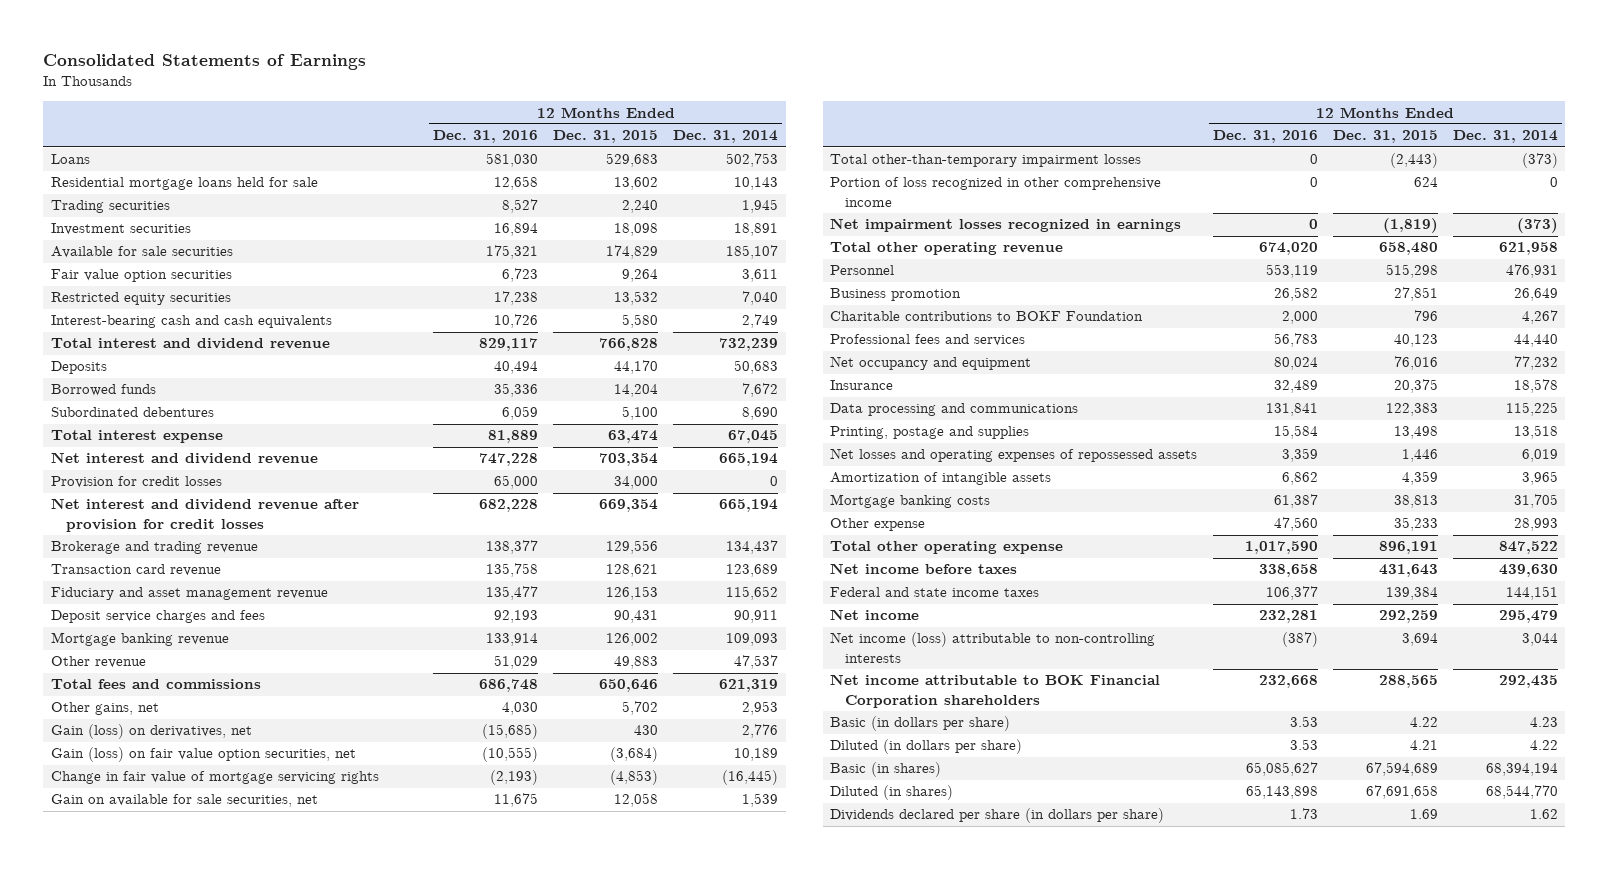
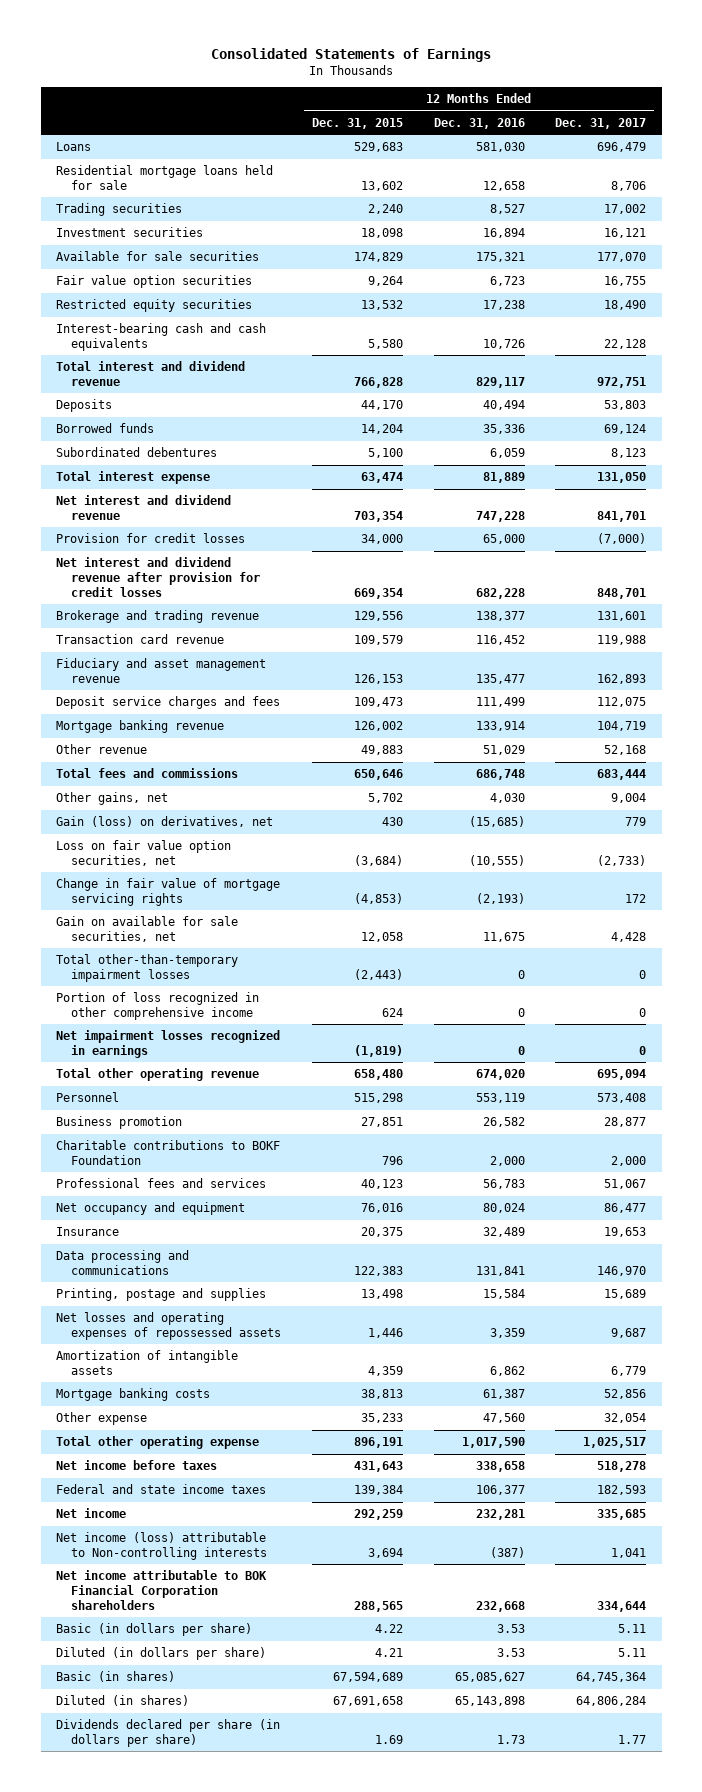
[673,130,779,144] Dec. 31, 2014 -> none
none -> [555,117,647,129] Dec. 31, 2017
[486,563,539,578] 135,758 -> [475,635,525,646] 116,452
[606,564,659,578] 128,621 -> [354,635,404,646] 109,579
[494,610,539,624] 92,193 -> [475,697,525,708] 111,499
[614,610,659,624] 90,431 -> [354,697,404,708] 109,473
[51,747,357,763] Gain (loss) on fair value option securities, net -> [56,840,232,866] Loss on fair value option securities, net
[830,632,1156,663] Net income (loss) attributable to non-controlling interests -> [56,1532,268,1560] Net income (loss) attributable to Non-controlling interests

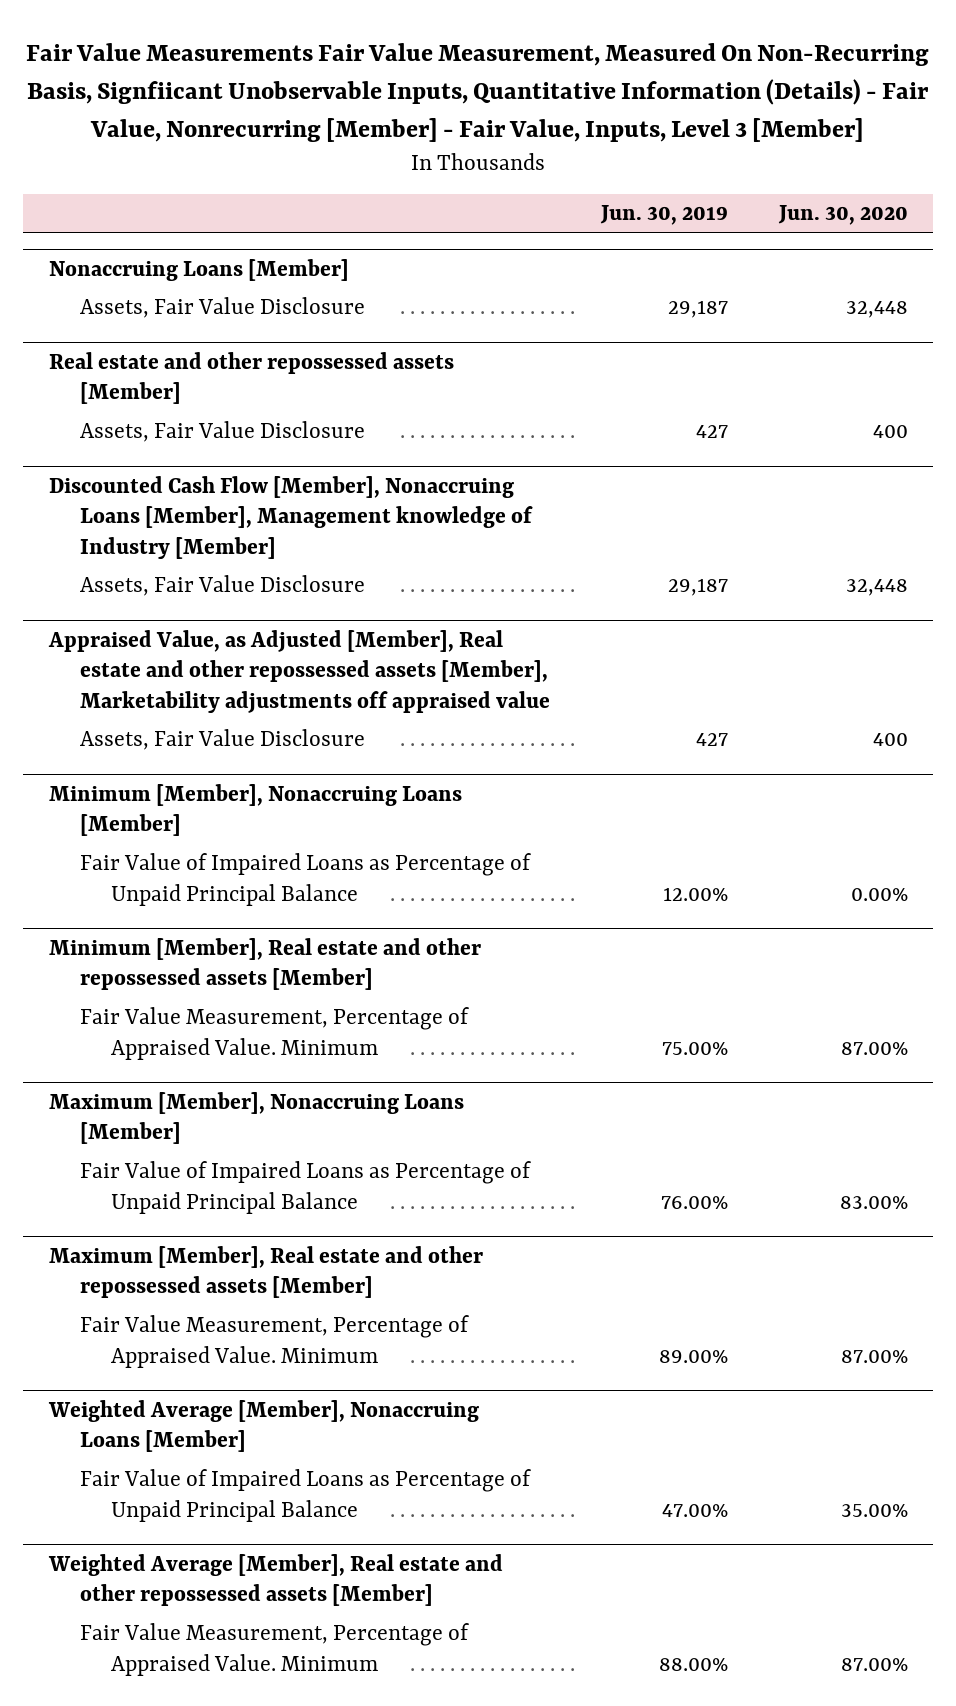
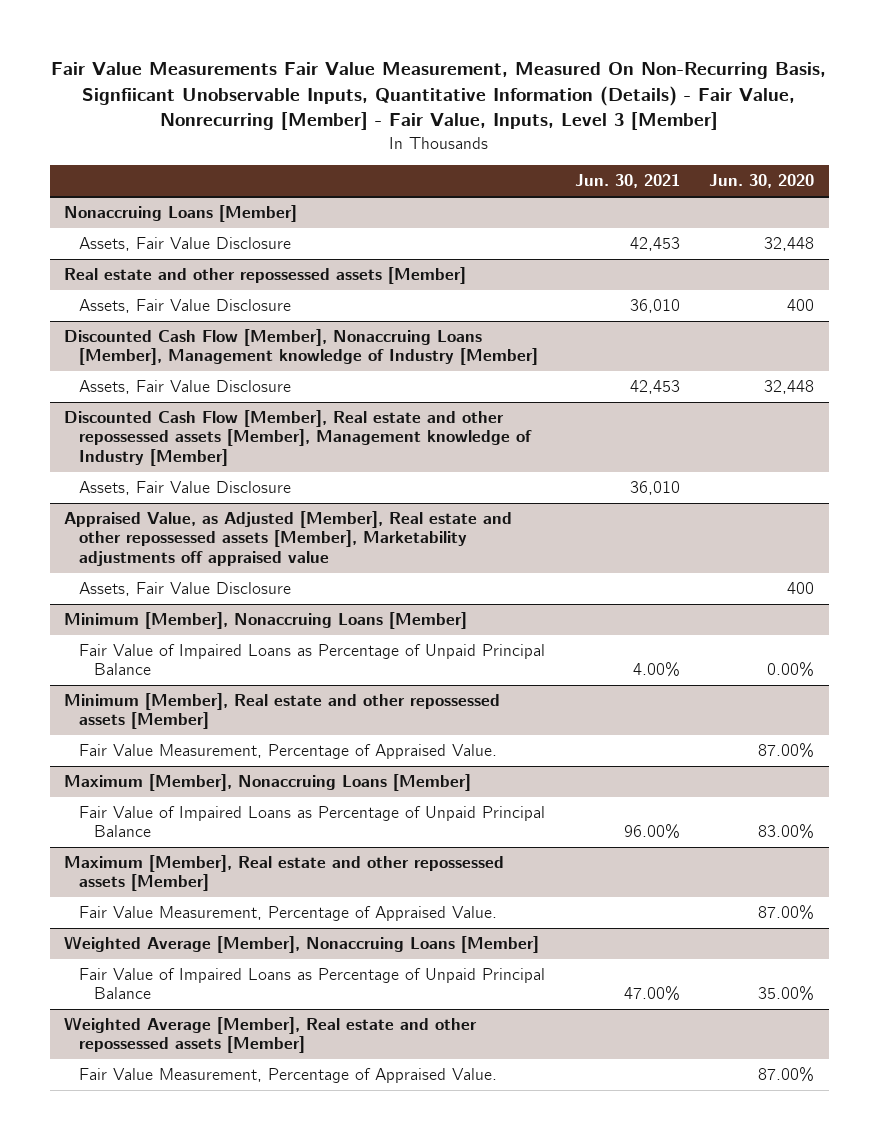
[599,205,728,226] Jun. 30, 2019 -> none
none -> [574,174,680,189] Jun. 30, 2021
none -> [64,410,533,466] Discounted Cash Flow [Member], Real estate and other repossessed assets [Member], Management knowledge of Industry [Member]
none -> [79,481,292,496] Assets, Fair Value Disclosure
[79,1007,469,1060] Fair Value Measurement, Percentage of Appraised Value. Minimum -> [79,744,498,760] Fair Value Measurement, Percentage of Appraised Value.
[79,1315,469,1368] Fair Value Measurement, Percentage of Appraised Value. Minimum -> [79,906,498,922] Fair Value Measurement, Percentage of Appraised Value.
[79,1623,469,1676] Fair Value Measurement, Percentage of Appraised Value. Minimum -> [79,1068,498,1084] Fair Value Measurement, Percentage of Appraised Value.

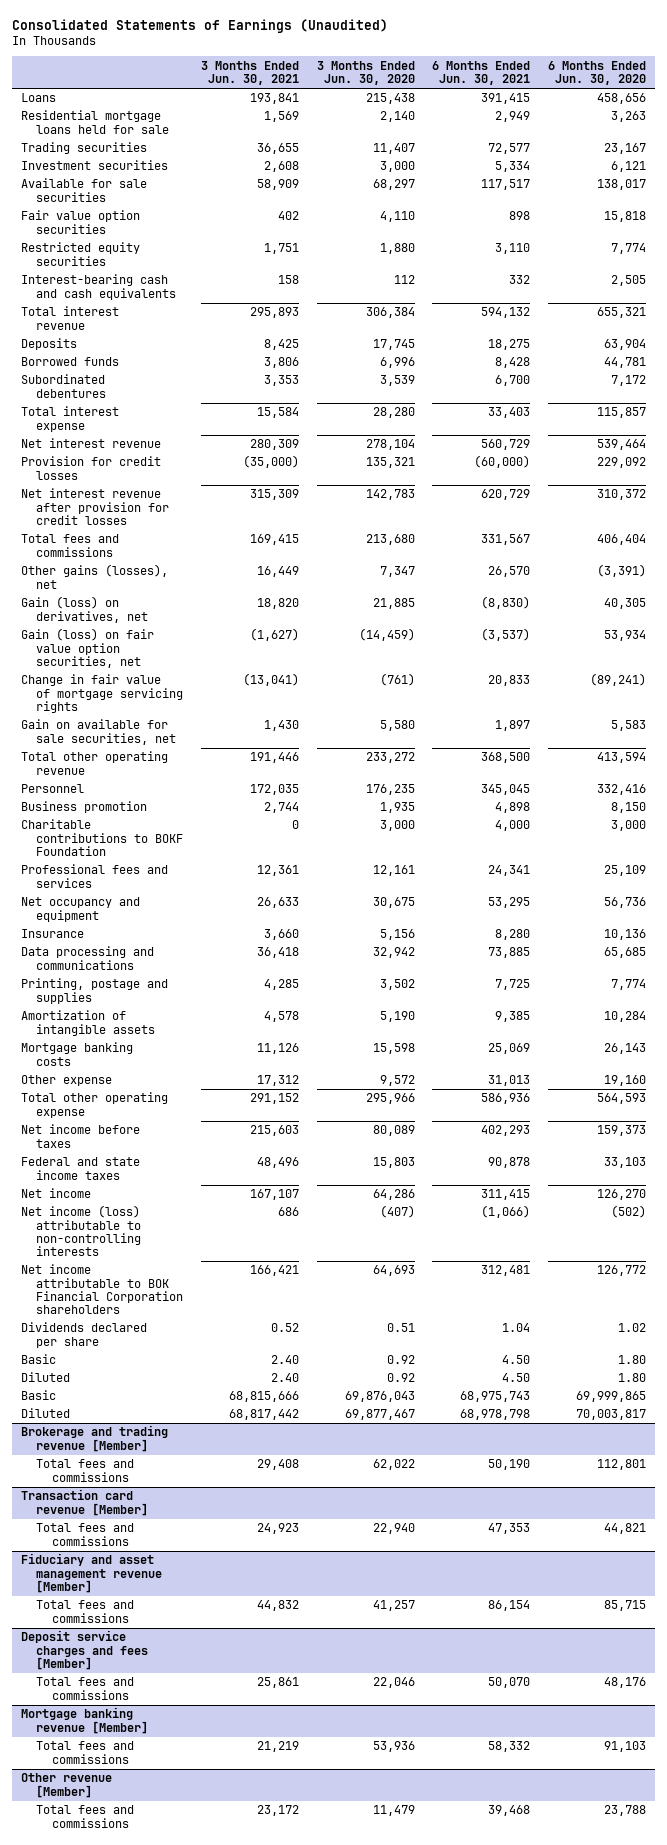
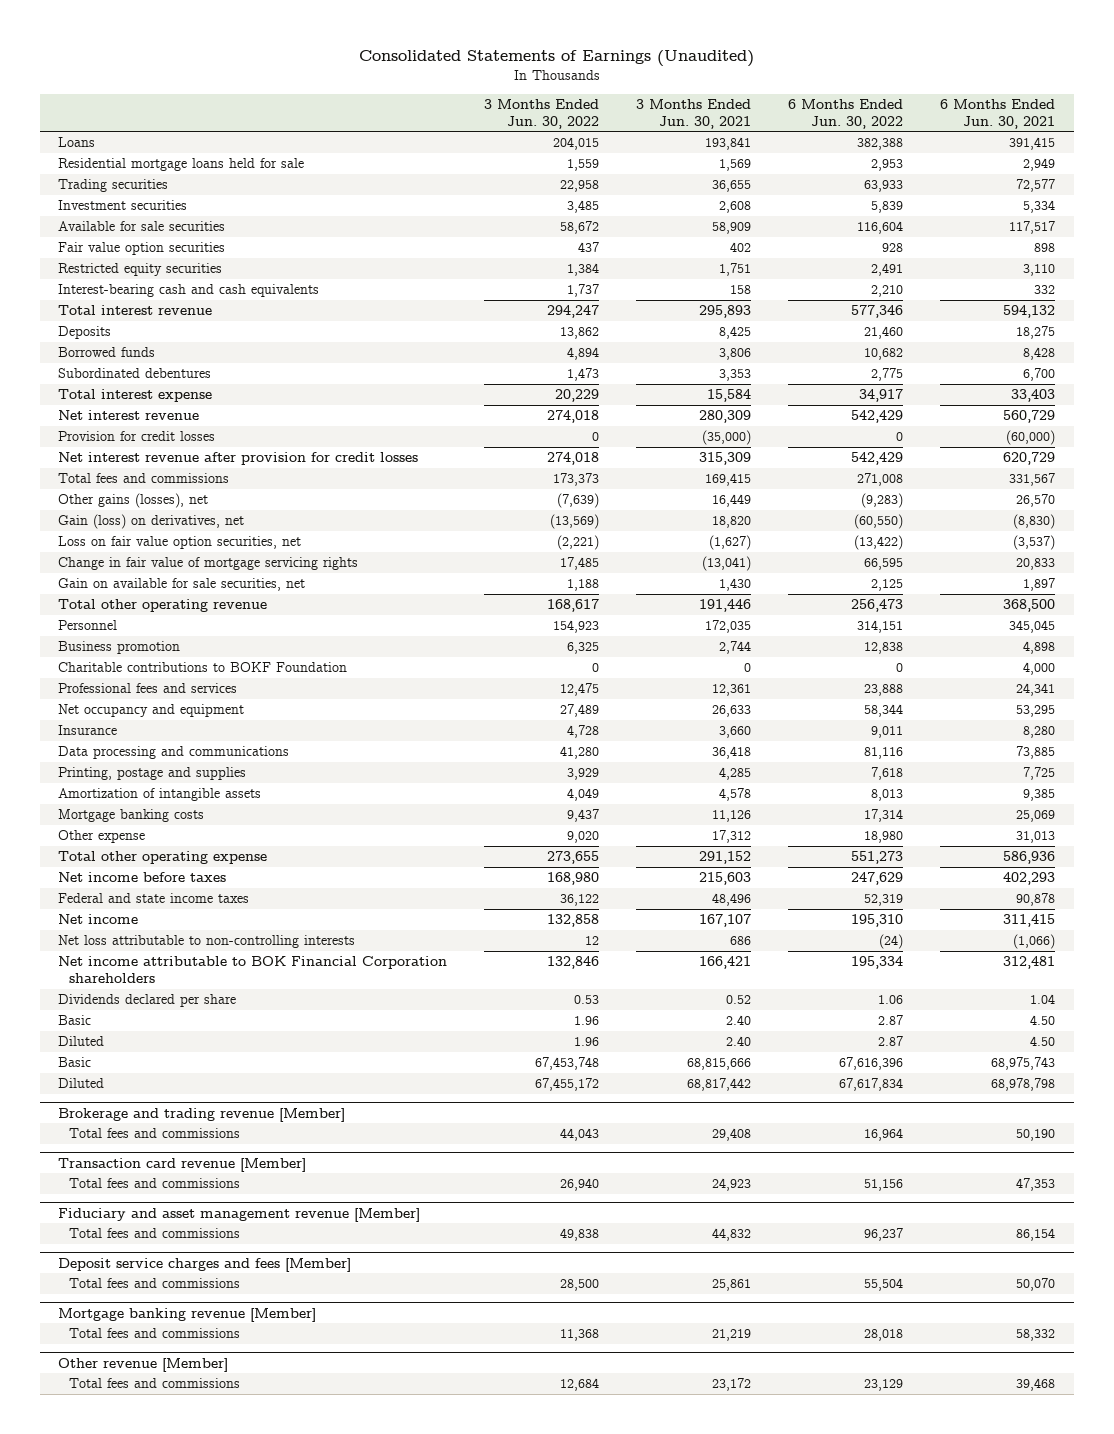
[316,60,415,86] 3 Months Ended Jun. 30, 2020 -> none
[547,60,646,86] 6 Months Ended Jun. 30, 2020 -> none
none -> [484,98,600,129] 3 Months Ended Jun. 30, 2022
none -> [788,98,904,129] 6 Months Ended Jun. 30, 2022
[21,628,155,668] Gain (loss) on fair value option securities, net -> [58,536,302,550] Loss on fair value option securities, net
[21,1205,142,1257] Net income (loss) attributable to non-controlling interests -> [58,935,356,949] Net loss attributable to non-controlling interests

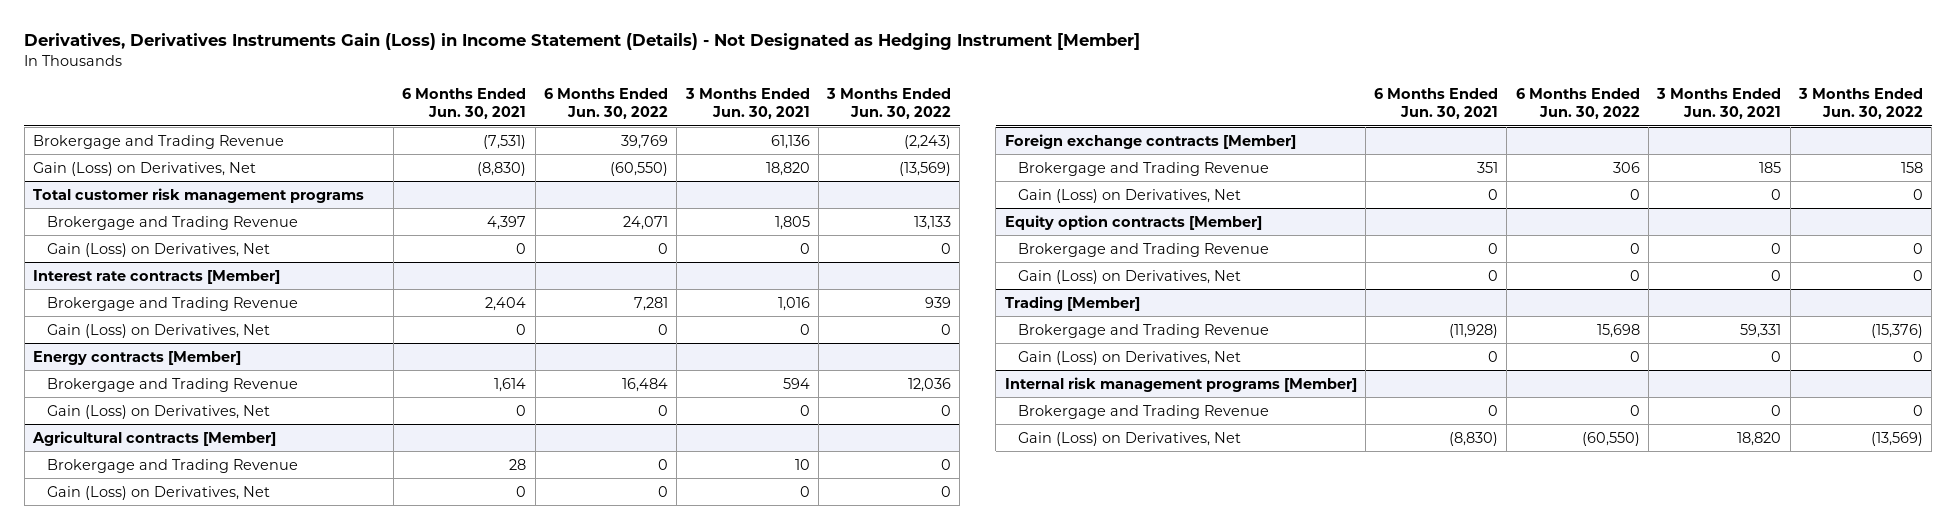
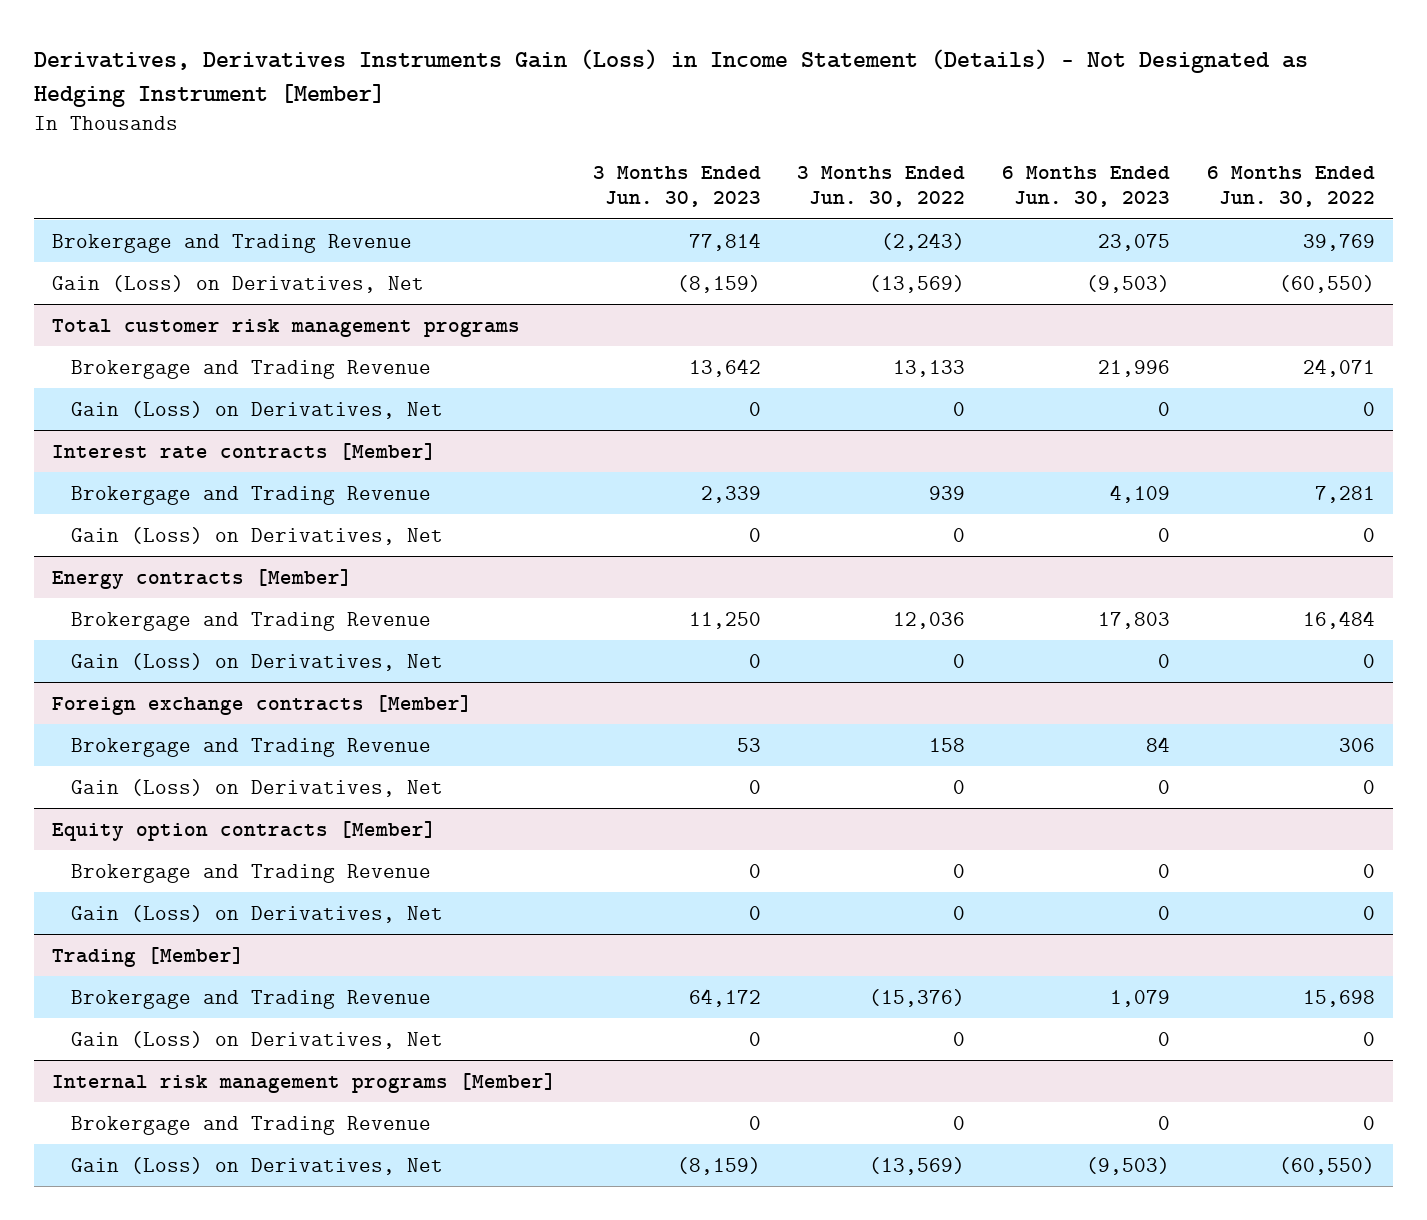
[402,87,527,119] 6 Months Ended Jun. 30, 2021 -> none
[684,87,810,119] 3 Months Ended Jun. 30, 2021 -> none
none -> [592,165,761,208] 3 Months Ended Jun. 30, 2023
none -> [1002,165,1171,208] 6 Months Ended Jun. 30, 2023
[31,430,276,446] Agricultural contracts [Member] -> none
[46,458,298,473] Brokergage and Trading Revenue -> none
[46,485,270,500] Gain (Loss) on Derivatives, Net -> none

